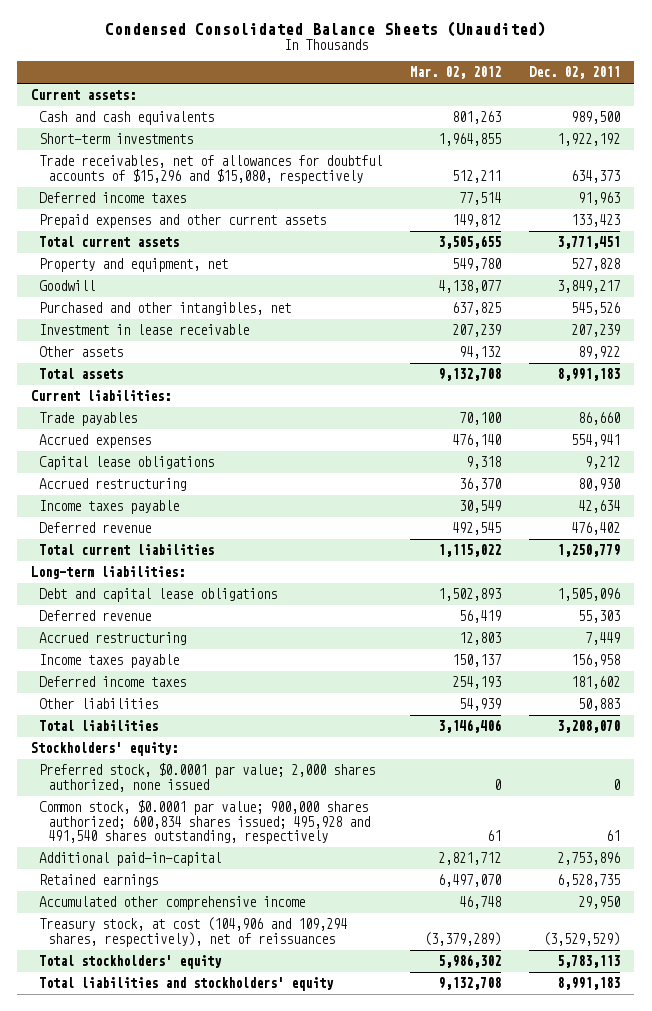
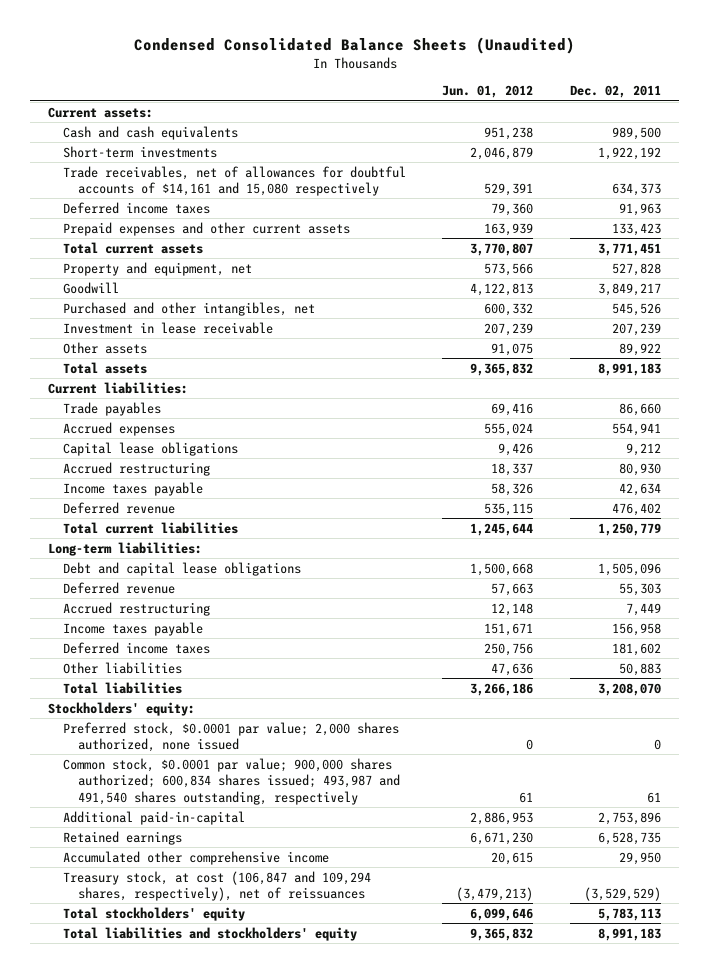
[410,66,502,80] Mar. 02, 2012 -> none
none -> [442,85,534,99] Jun. 01, 2012
[39,155,383,184] Trade receivables, net of allowances for doubtful accounts of $15,296 and $15,080, respectively -> [62,165,406,197] Trade receivables, net of allowances for doubtful accounts of $14,161 and 15,080 respectively
[39,800,370,844] Common stock, $0.0001 par value; 900,000 shares authorized; 600,834 shares issued; 495,928 and 491,540 shares outstanding, respectively -> [62,757,400,805] Common stock, $0.0001 par value; 900,000 shares authorized; 600,834 shares issued; 493,987 and 491,540 shares outstanding, respectively
[39,917,348,947] Treasury stock, at cost (104,906 and 109,294 shares, respectively), net of reissuances -> [62,870,371,902] Treasury stock, at cost (106,847 and 109,294 shares, respectively), net of reissuances

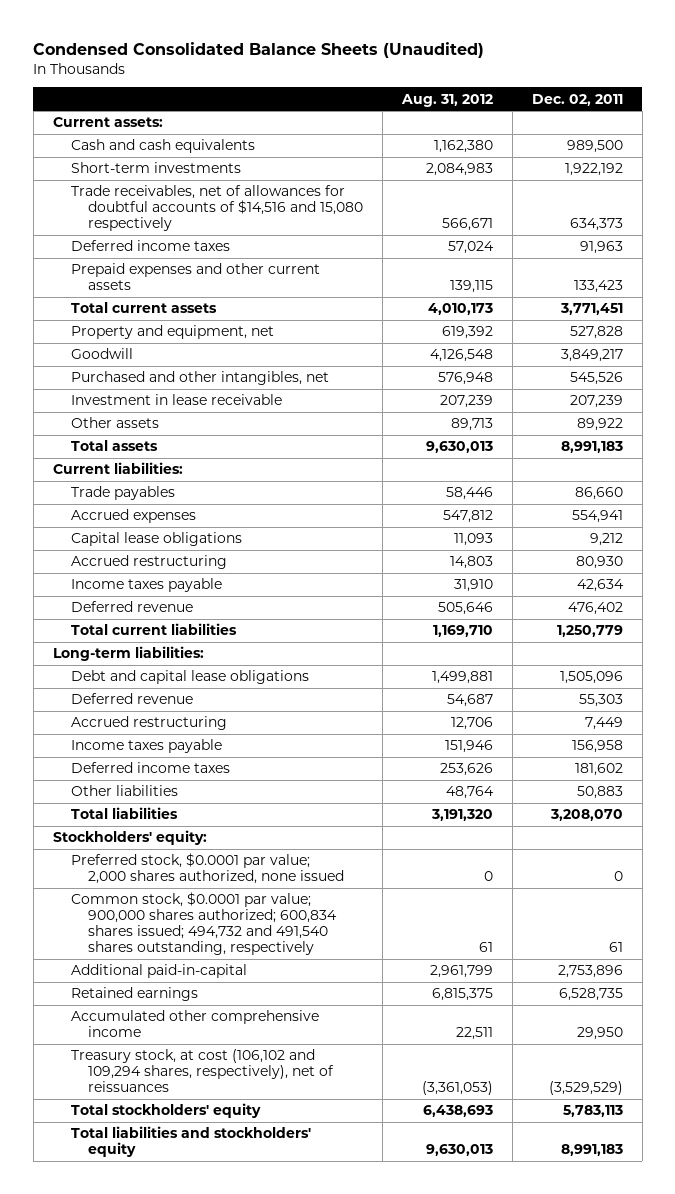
[442,85,534,99] Jun. 01, 2012 -> none
none -> [401,93,494,107] Aug. 31, 2012
[62,165,406,197] Trade receivables, net of allowances for doubtful accounts of $14,161 and 15,080 respectively -> [70,185,364,232] Trade receivables, net of allowances for doubtful accounts of $14,516 and 15,080 respectively
[62,757,400,805] Common stock, $0.0001 par value; 900,000 shares authorized; 600,834 shares issued; 493,987 and 491,540 shares outstanding, respectively -> [70,892,338,956] Common stock, $0.0001 par value; 900,000 shares authorized; 600,834 shares issued; 494,732 and 491,540 shares outstanding, respectively
[62,870,371,902] Treasury stock, at cost (106,847 and 109,294 shares, respectively), net of reissuances -> [70,1049,335,1093] Treasury stock, at cost (106,102 and 109,294 shares, respectively), net of reissuances

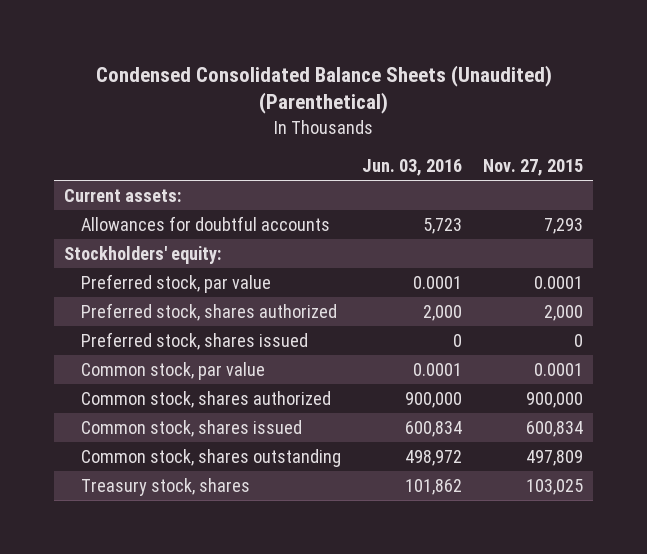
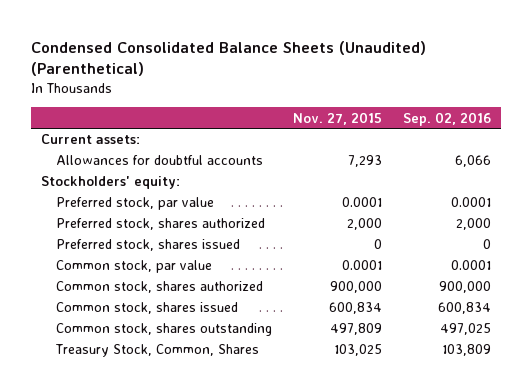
[361,159,462,177] Jun. 03, 2016 -> none
none -> [402,111,491,126] Sep. 02, 2016
[80,477,250,496] Treasury stock, shares -> [55,344,260,358] Treasury Stock, Common, Shares

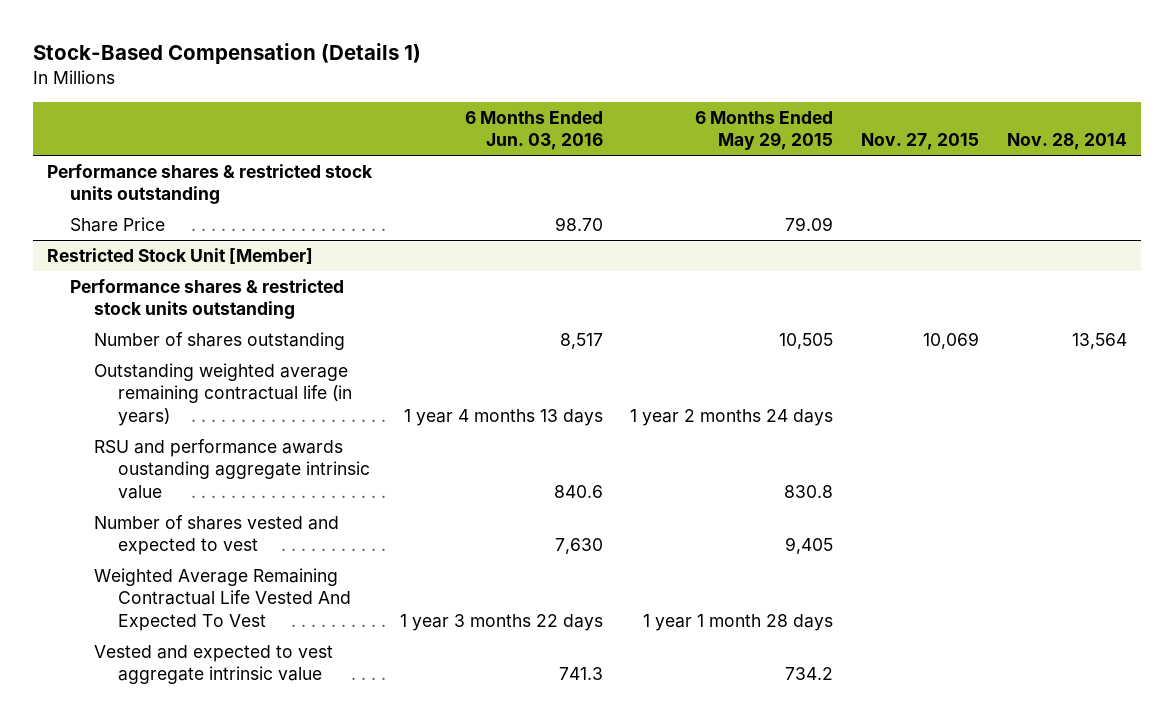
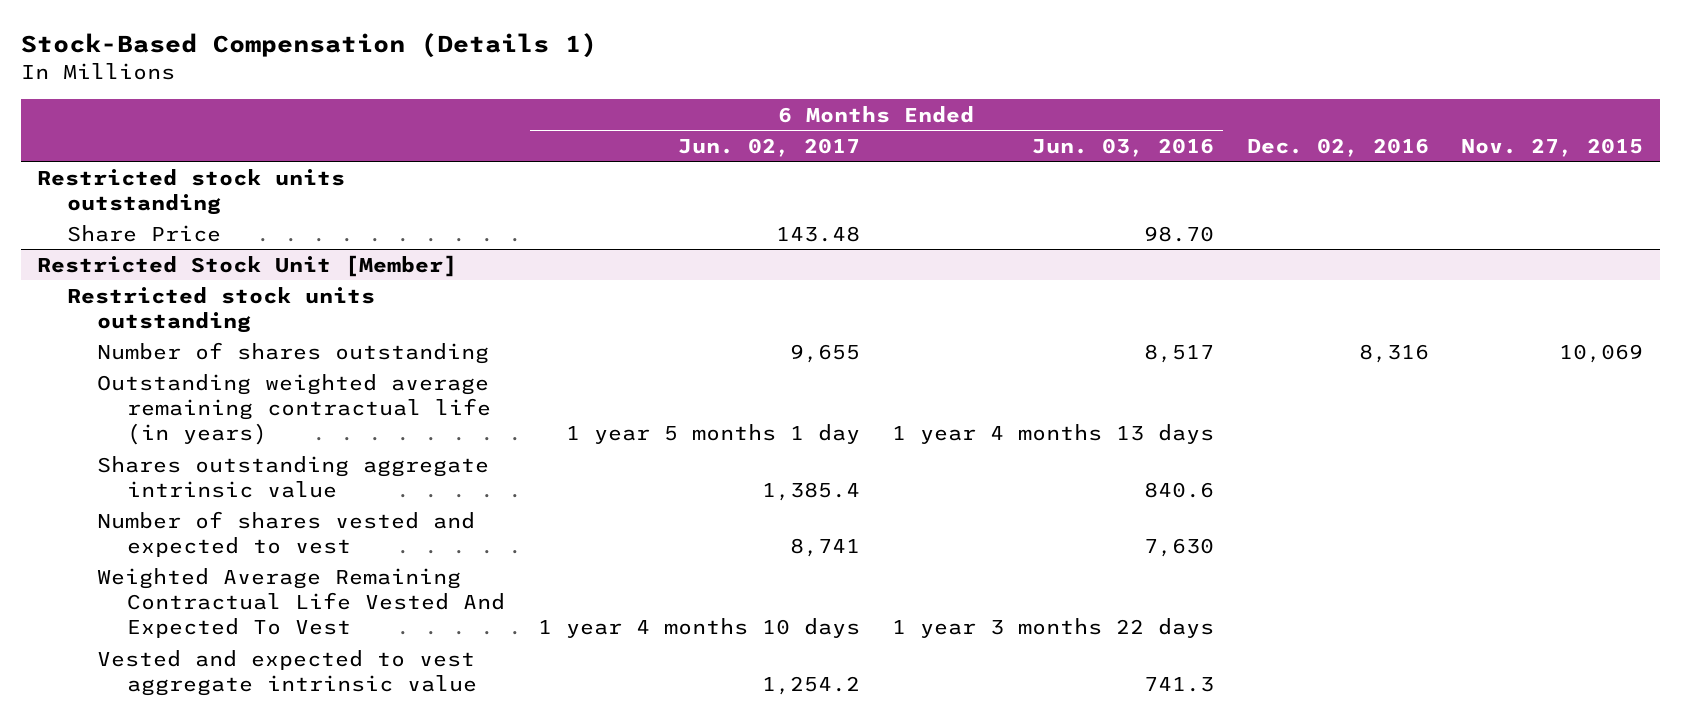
[695,110,834,151] 6 Months Ended May 29, 2015 -> none
[1006,133,1127,151] Nov. 28, 2014 -> none
none -> [677,137,860,157] Jun. 02, 2017
none -> [1246,137,1429,157] Dec. 02, 2016
[46,163,373,205] Performance shares & restricted stock units outstanding -> [37,168,346,215] Restricted stock units outstanding
[70,278,345,320] Performance shares & restricted stock units outstanding -> [67,286,376,333] Restricted stock units outstanding
[94,438,370,499] RSU and performance awards oustanding aggregate intrinsic value -> [97,455,490,498] Shares outstanding aggregate intrinsic value

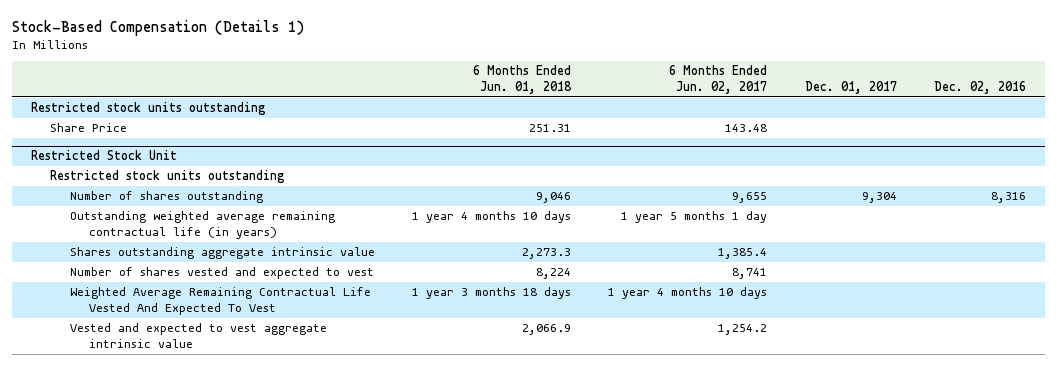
[1032,137,1215,157] Jun. 03, 2016 -> none
[1461,137,1644,157] Nov. 27, 2015 -> none
none -> [472,65,572,95] 6 Months Ended Jun. 01, 2018
none -> [804,81,897,95] Dec. 01, 2017
[37,254,458,277] Restricted Stock Unit [Member] -> [31,150,178,161] Restricted Stock Unit

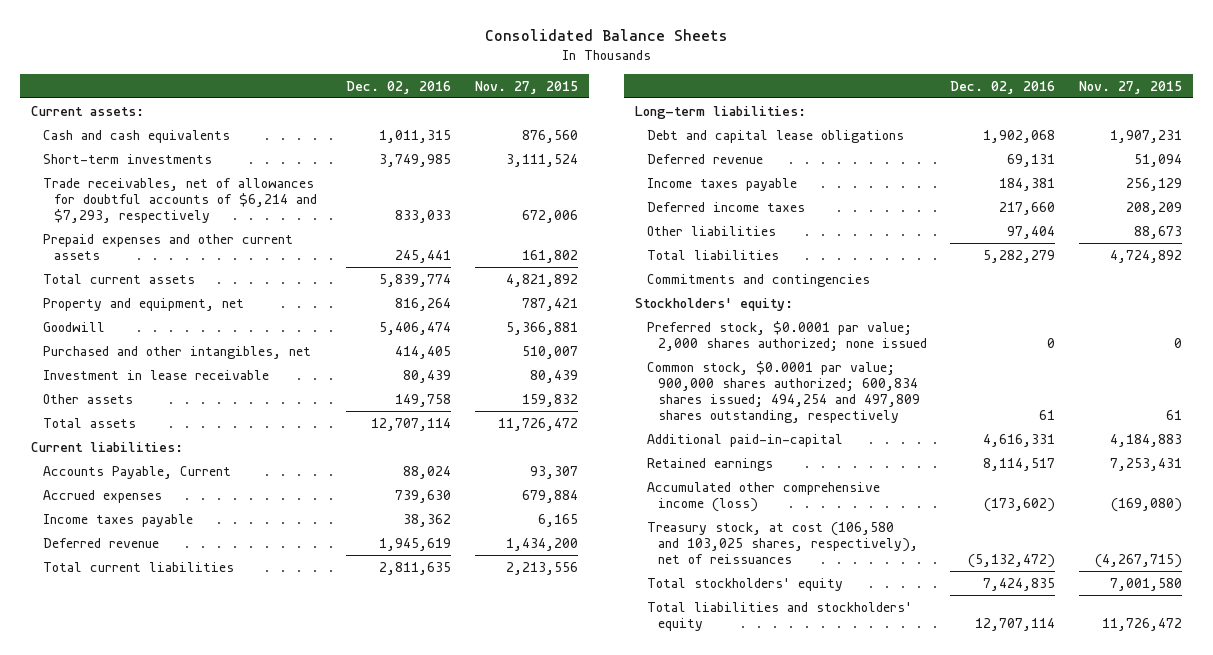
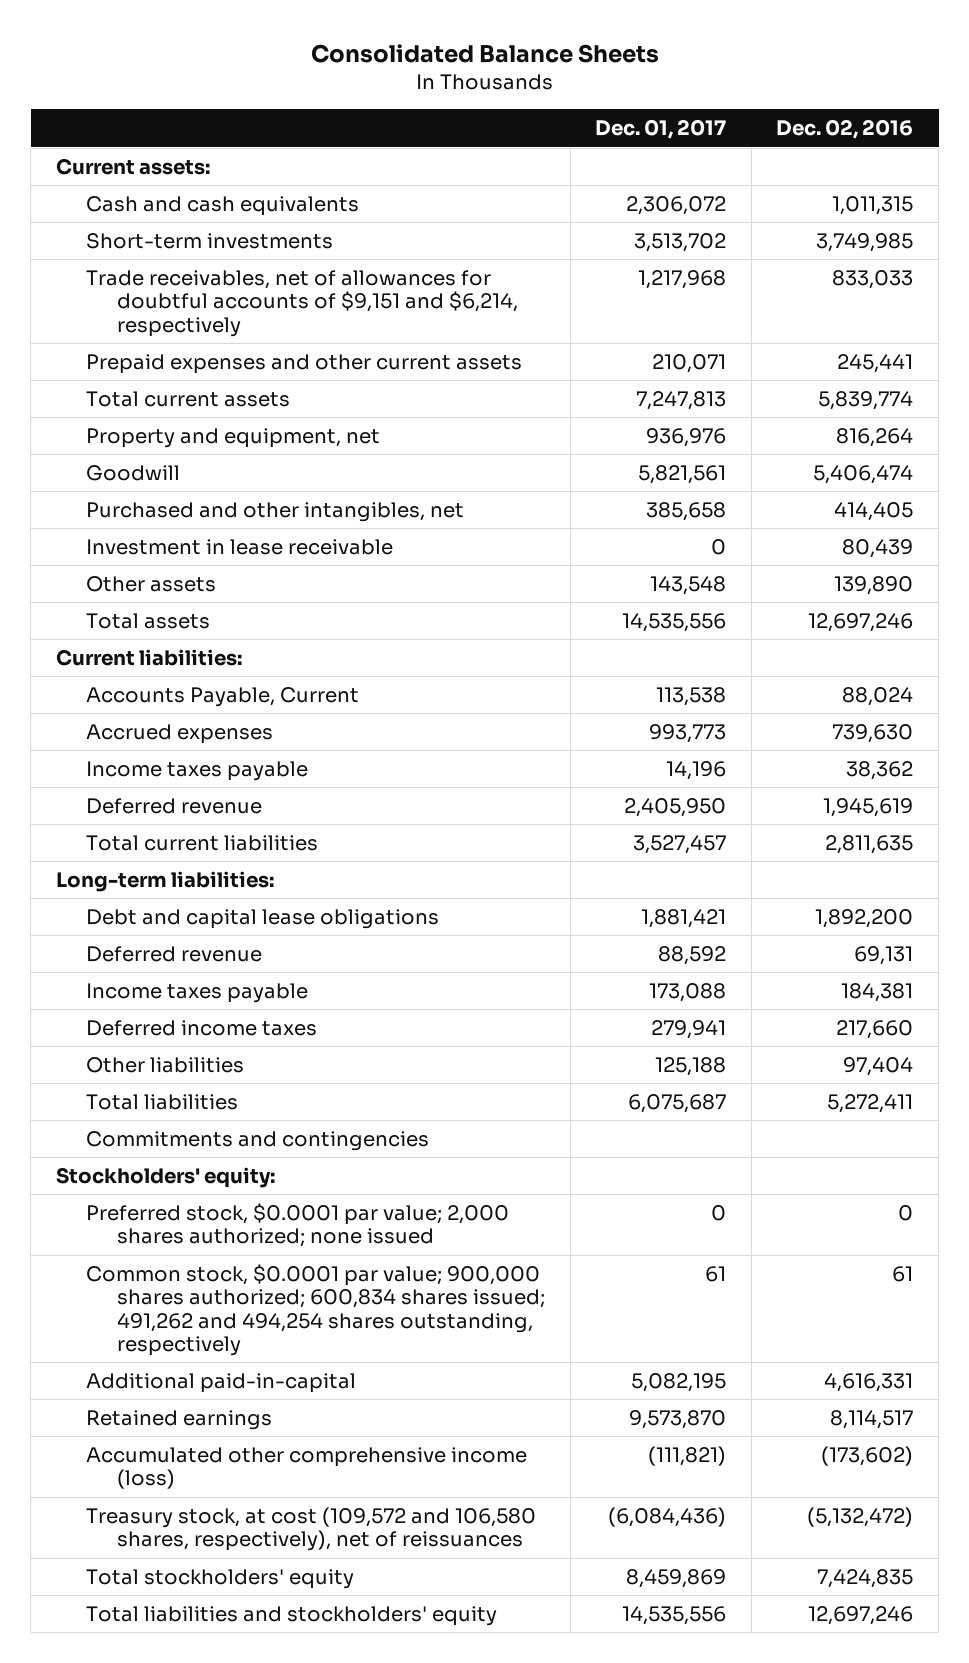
[474,80,578,94] Nov. 27, 2015 -> none
none -> [595,119,727,140] Dec. 01, 2017
[42,177,318,223] Trade receivables, net of allowances for doubtful accounts of $6,214 and $7,293, respectively -> [86,269,518,337] Trade receivables, net of allowances for doubtful accounts of $9,151 and $6,214, respectively
[395,393,452,407] 149,758 -> [834,575,914,595] 139,890
[371,417,452,431] 12,707,114 -> [808,612,914,632] 12,697,246
[983,129,1056,143] 1,902,068 -> [815,908,914,928] 1,892,200
[983,249,1056,263] 5,282,279 -> [827,1093,914,1113] 5,272,411
[646,360,921,423] Common stock, $0.0001 par value; 900,000 shares authorized; 600,834 shares issued; 494,254 and 497,809 shares outstanding, respectively -> [86,1263,545,1357] Common stock, $0.0001 par value; 900,000 shares authorized; 600,834 shares issued; 491,262 and 494,254 shares outstanding, respectively
[646,521,919,564] Treasury stock, at cost (106,580 and 103,025 shares, respectively), net of reissuances -> [86,1506,537,1552] Treasury stock, at cost (109,572 and 106,580 shares, respectively), net of reissuances
[975,617,1056,631] 12,707,114 -> [808,1605,914,1625] 12,697,246

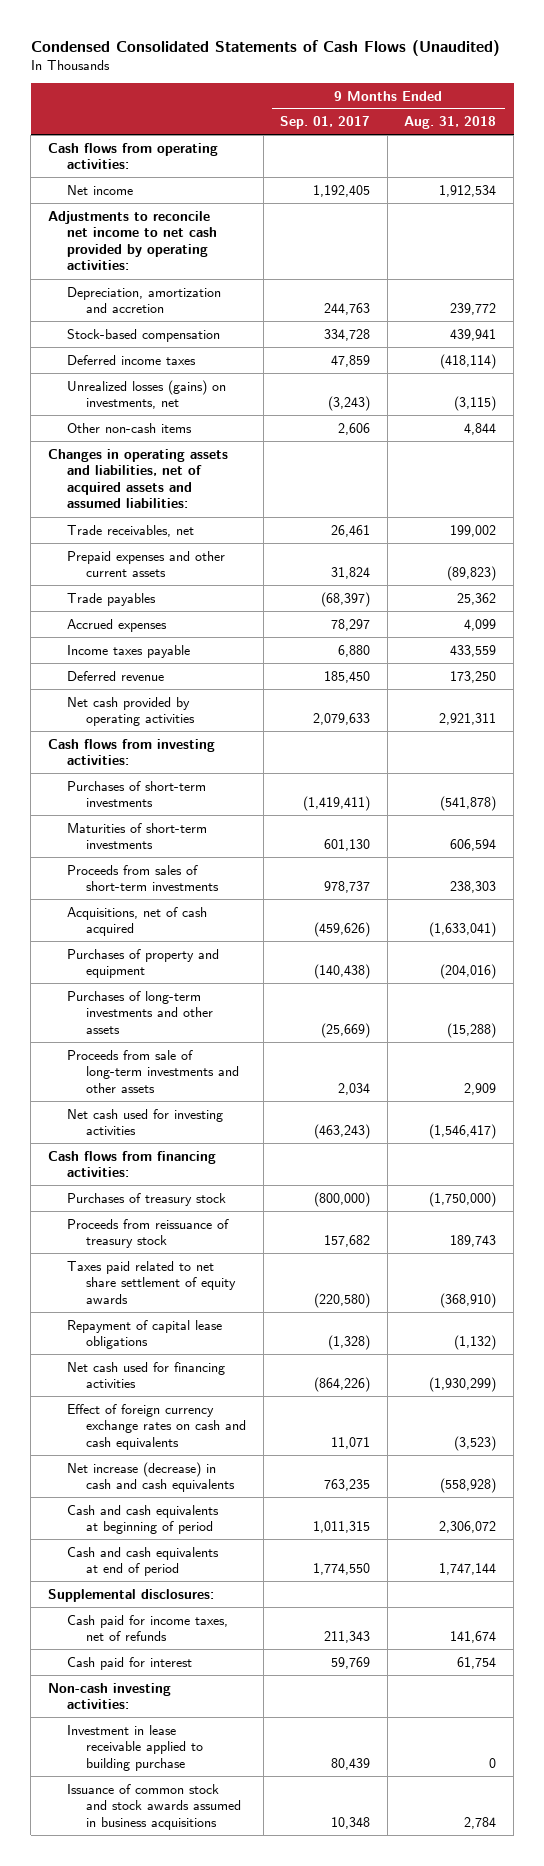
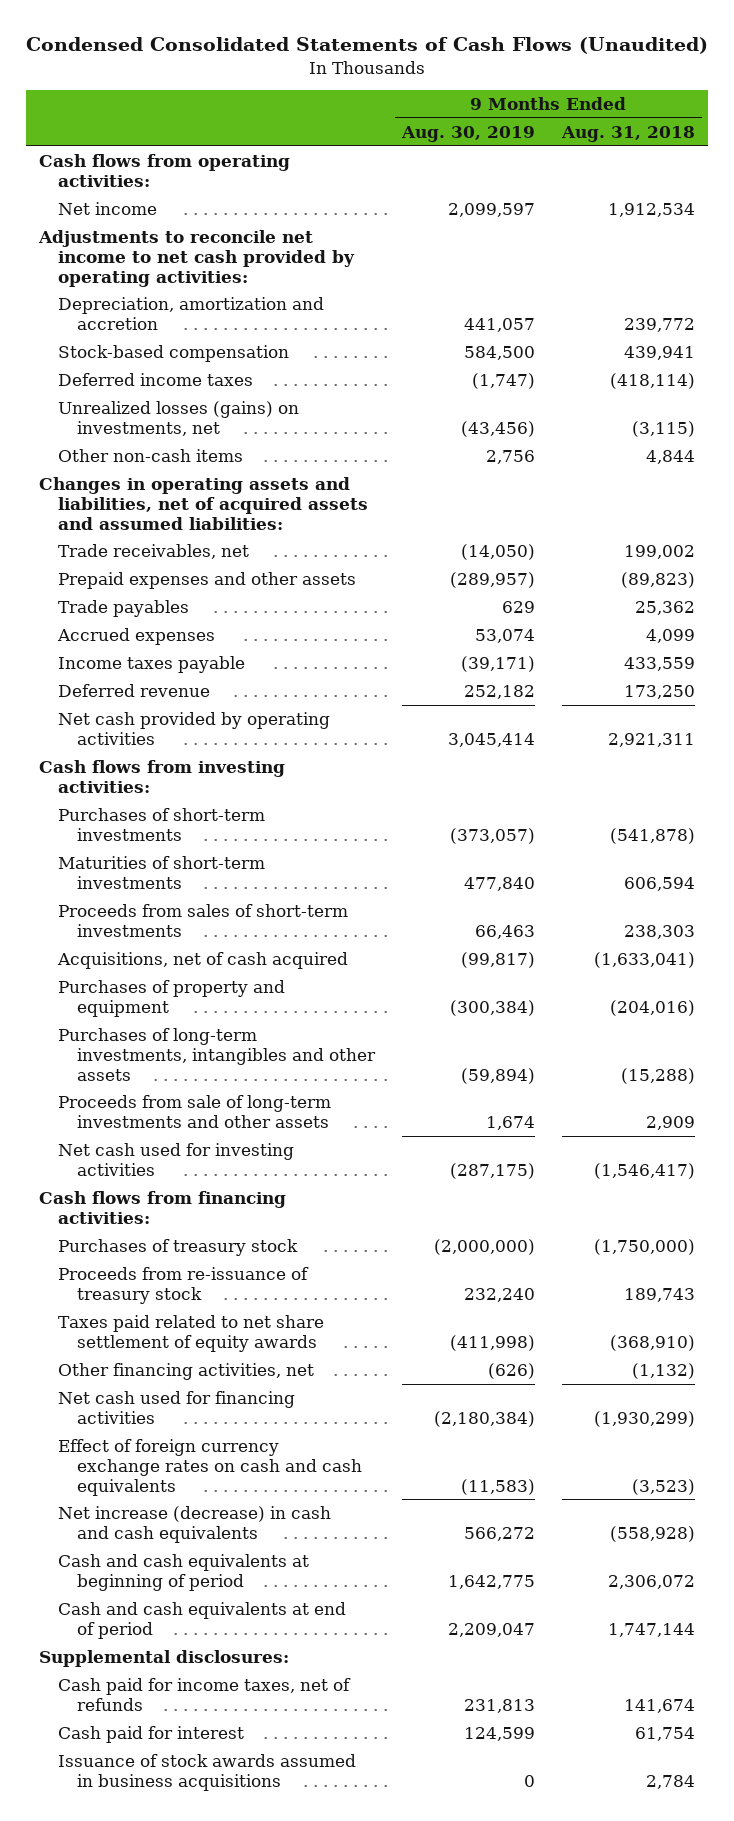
[280,116,371,130] Sep. 01, 2017 -> none
none -> [400,125,535,142] Aug. 30, 2019
[67,550,226,578] Prepaid expenses and other current assets -> [57,571,356,589] Prepaid expenses and other assets
[67,990,214,1034] Purchases of long-term investments and other assets -> [57,1027,376,1081] Purchases of long-term investments, intangibles and other assets
[67,1218,230,1249] Proceeds from reissuance of treasury stock -> [57,1266,309,1304] Proceeds from re-issuance of treasury stock
[67,1319,223,1350] Repayment of capital lease obligations -> [57,1362,314,1380] Other financing activities, net
[47,1682,171,1710] Non-cash investing activities: -> none
[67,1724,204,1771] Investment in lease receivable applied to building purchase -> none
[67,1783,242,1830] Issuance of common stock and stock awards assumed in business acquisitions -> [57,1753,356,1791] Issuance of stock awards assumed in business acquisitions

